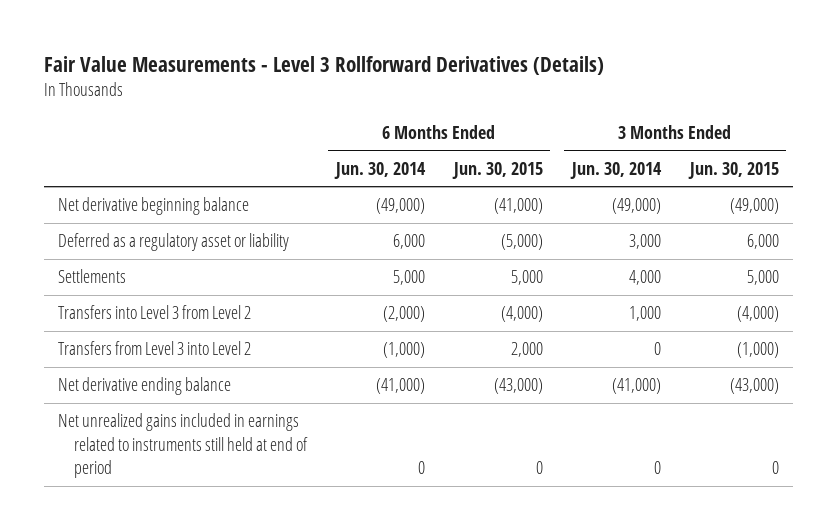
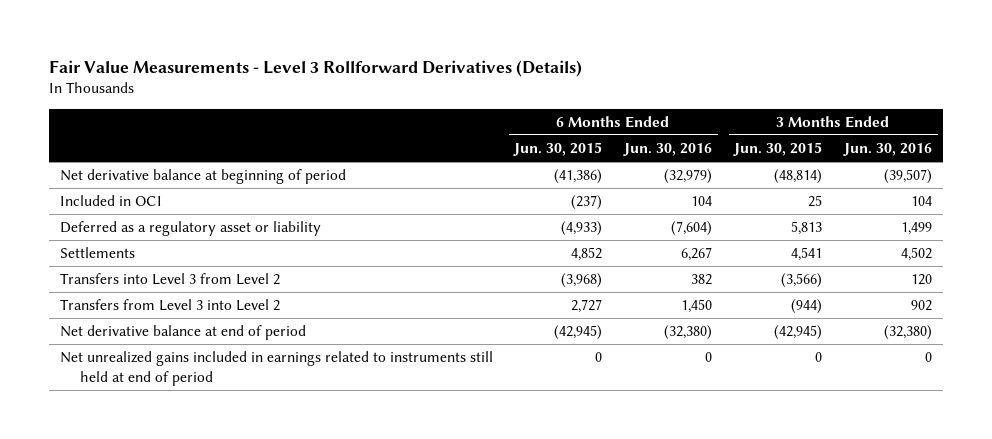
[333,161,426,179] Jun. 30, 2014 -> none
[569,161,662,179] Jun. 30, 2014 -> none
none -> [623,142,713,156] Jun. 30, 2016
none -> [843,142,933,156] Jun. 30, 2016
[58,197,250,216] Net derivative beginning balance -> [59,169,346,185] Net derivative balance at beginning of period
[493,198,543,215] (41,000) -> [554,169,603,185] (41,386)
[729,198,779,215] (49,000) -> [774,169,823,185] (48,814)
none -> [59,195,162,207] Included in OCI
[500,234,543,251] (5,000) -> [561,221,603,237] (4,933)
[746,234,779,250] 6,000 -> [791,221,823,236] 5,813
[510,270,543,286] 5,000 -> [571,247,603,262] 4,852
[746,270,779,286] 5,000 -> [791,247,823,262] 4,541
[500,306,543,323] (4,000) -> [561,273,603,289] (3,968)
[736,306,779,323] (4,000) -> [781,273,823,289] (3,566)
[510,342,543,358] 2,000 -> [571,299,603,314] 2,727
[736,342,779,359] (1,000) -> [791,299,823,315] (944)
[58,377,232,396] Net derivative ending balance -> [59,325,306,341] Net derivative balance at end of period
[493,378,543,395] (43,000) -> [554,325,603,341] (42,945)
[729,378,779,395] (43,000) -> [774,325,823,341] (42,945)

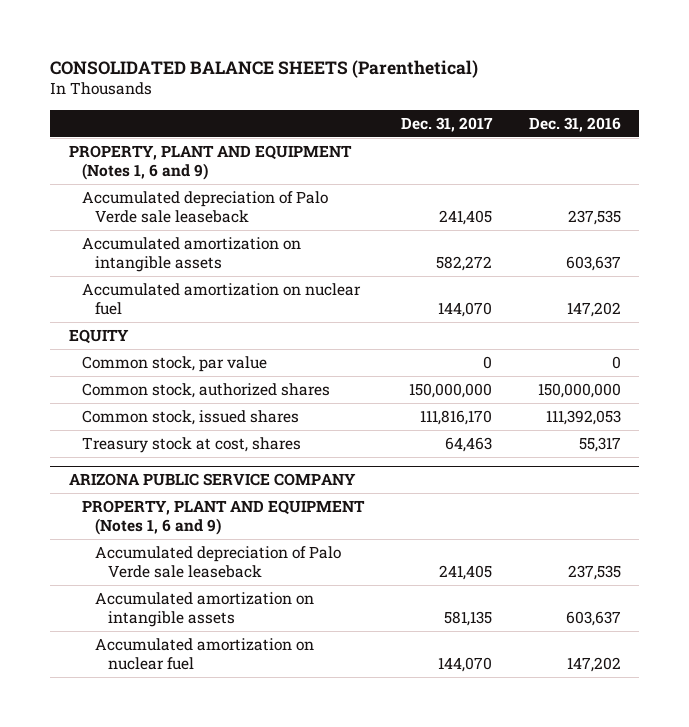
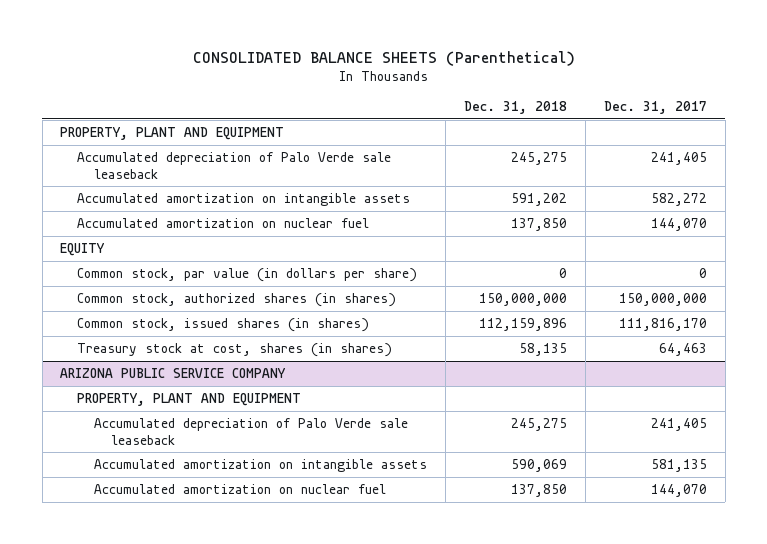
[528,116,621,132] Dec. 31, 2016 -> none
none -> [463,101,567,115] Dec. 31, 2018
[68,144,352,181] PROPERTY, PLANT AND EQUIPMENT (Notes 1, 6 and 9) -> [60,126,285,140] PROPERTY, PLANT AND EQUIPMENT
[81,355,267,372] Common stock, par value -> [77,267,418,282] Common stock, par value (in dollars per share)
[81,382,330,398] Common stock, authorized shares -> [77,292,397,307] Common stock, authorized shares (in shares)
[81,409,299,425] Common stock, issued shares -> [77,317,370,332] Common stock, issued shares (in shares)
[81,436,301,453] Treasury stock at cost, shares -> [77,342,393,357] Treasury stock at cost, shares (in shares)
[81,499,365,536] PROPERTY, PLANT AND EQUIPMENT (Notes 1, 6 and 9) -> [77,392,302,406] PROPERTY, PLANT AND EQUIPMENT

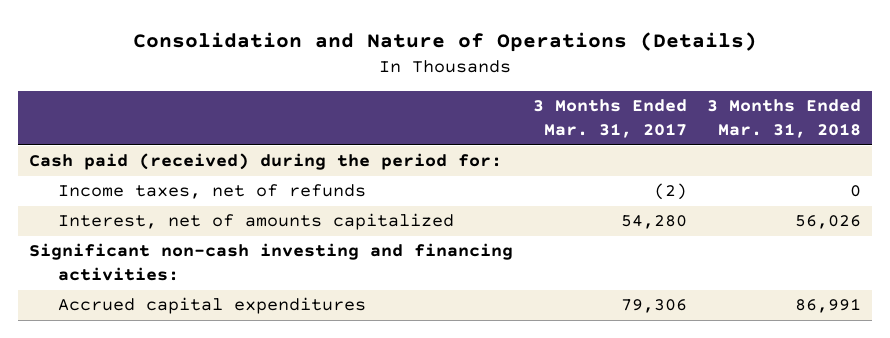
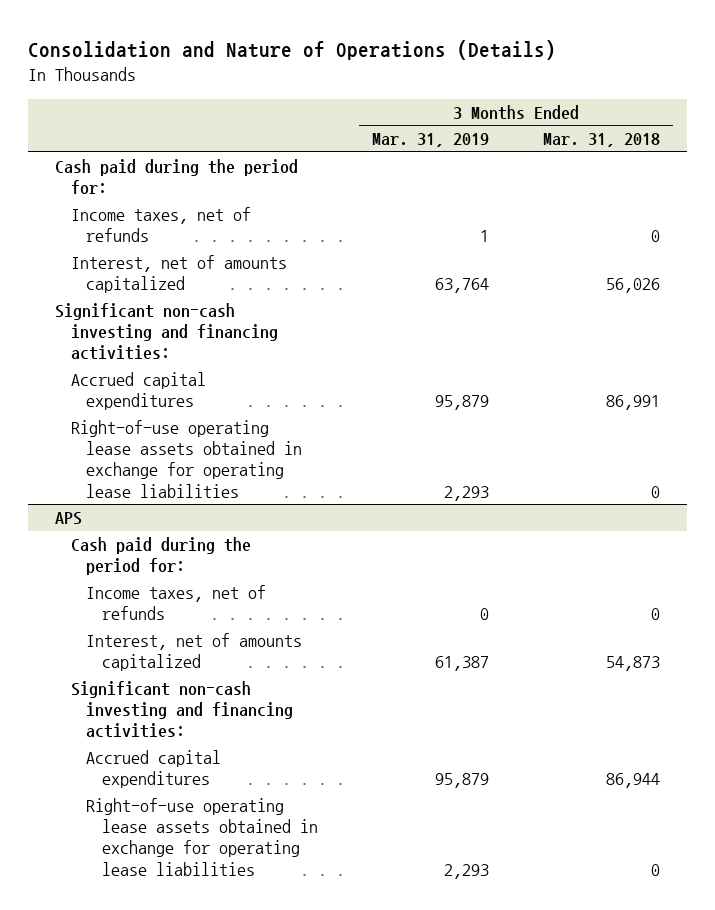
[533,99,688,139] 3 Months Ended Mar. 31, 2017 -> none
none -> [372,133,490,148] Mar. 31, 2019
[28,153,502,171] Cash paid (received) during the period for: -> [54,159,298,195] Cash paid during the period for:
none -> [70,420,303,498] Right-of-use operating lease assets obtained in exchange for operating lease liabilities
none -> [54,512,82,526] APS
none -> [70,537,251,576] Cash paid during the period for:
none -> [86,585,267,621] Income taxes, net of refunds
none -> [86,633,303,672] Interest, net of amounts capitalized
none -> [70,681,294,739] Significant non-cash investing and financing activities:
none -> [86,750,222,789] Accrued capital expenditures
none -> [86,798,319,876] Right-of-use operating lease assets obtained in exchange for operating lease liabilities

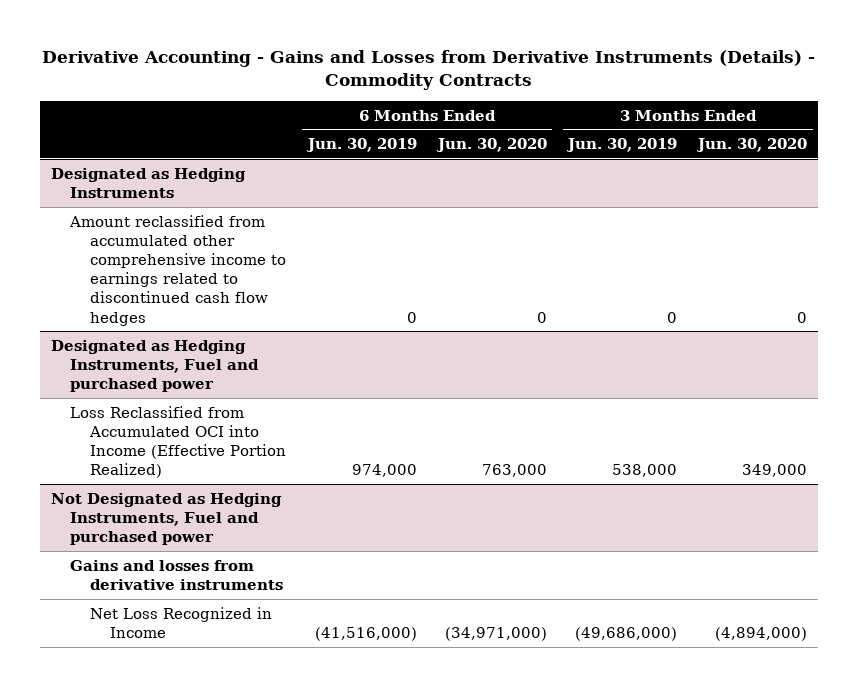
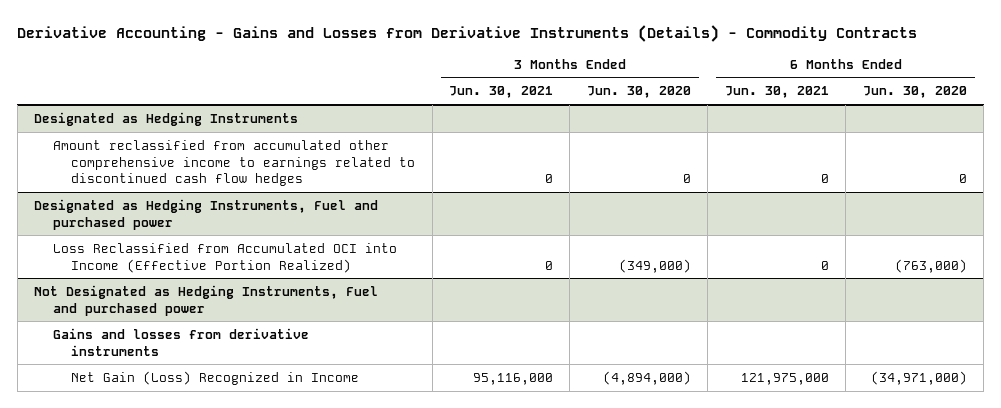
[305,138,417,153] Jun. 30, 2019 -> none
[566,138,678,153] Jun. 30, 2019 -> none
none -> [449,86,554,99] Jun. 30, 2021
none -> [724,86,829,99] Jun. 30, 2021
[481,464,547,478] 763,000 -> [894,258,967,273] (763,000)
[742,464,808,478] 349,000 -> [618,258,691,273] (349,000)
[90,606,273,638] Net Loss Recognized in Income -> [71,370,360,385] Net Gain (Loss) Recognized in Income

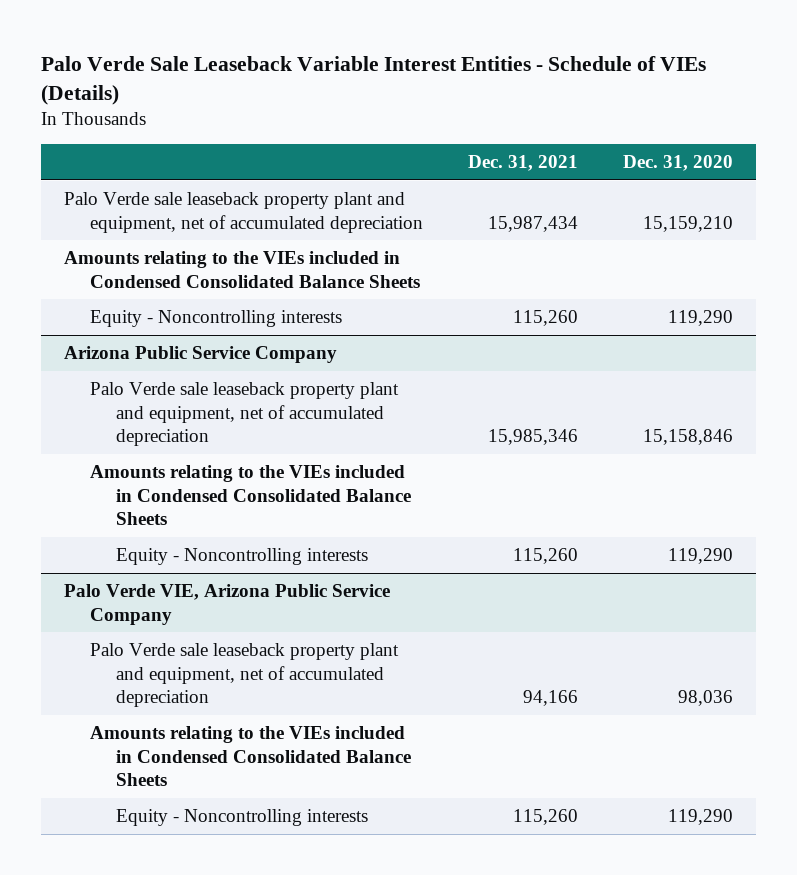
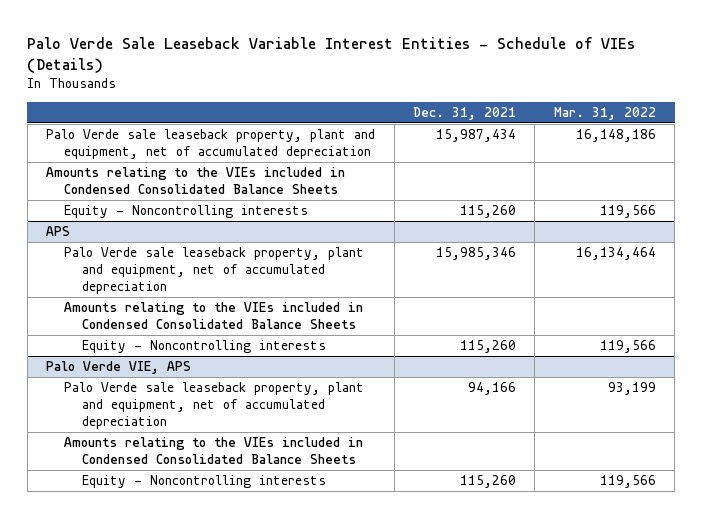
[623,155,734,172] Dec. 31, 2020 -> none
none -> [553,107,656,121] Mar. 31, 2022
[63,191,424,233] Palo Verde sale leaseback property plant and equipment, net of accumulated depreciation -> [46,129,376,159] Palo Verde sale leaseback property, plant and equipment, net of accumulated depreciation
[63,345,337,363] Arizona Public Service Company -> [46,226,71,237] APS
[90,381,400,447] Palo Verde sale leaseback property plant and equipment, net of accumulated depreciation -> [64,247,365,294] Palo Verde sale leaseback property, plant and equipment, net of accumulated depreciation
[63,583,390,625] Palo Verde VIE, Arizona Public Service Company -> none
none -> [46,361,192,375] Palo Verde VIE, APS
[90,642,400,708] Palo Verde sale leaseback property plant and equipment, net of accumulated depreciation -> [64,382,365,429] Palo Verde sale leaseback property, plant and equipment, net of accumulated depreciation

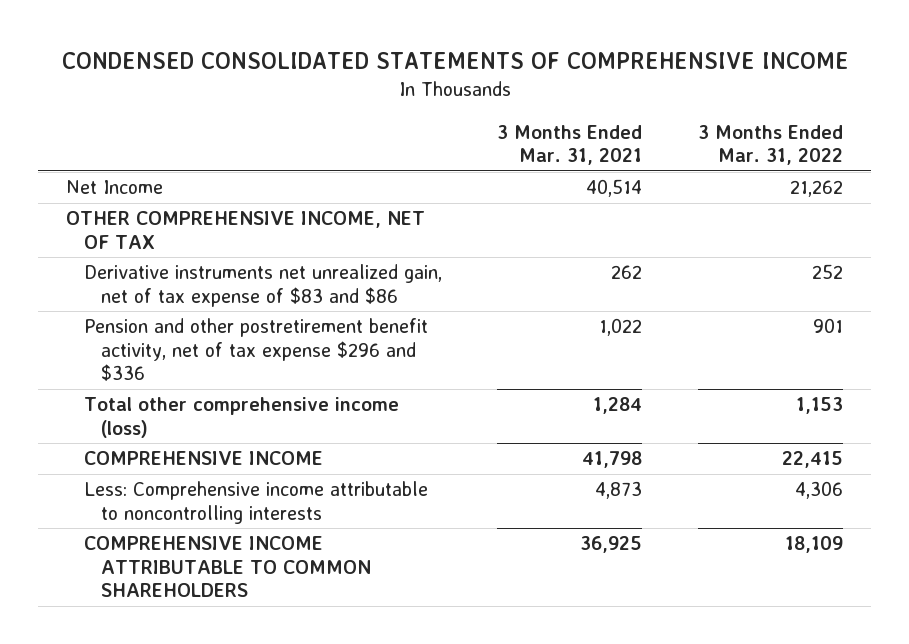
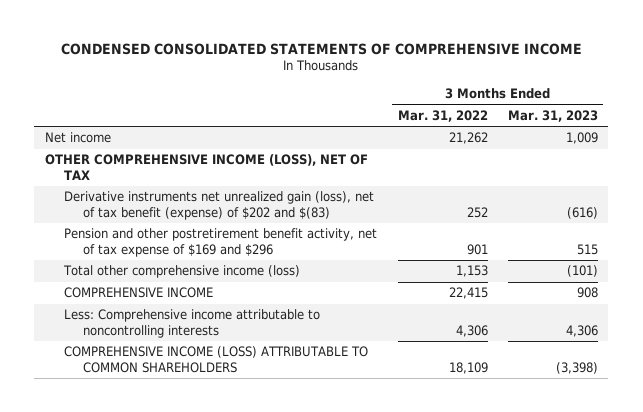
[497,124,643,166] 3 Months Ended Mar. 31, 2021 -> none
none -> [508,109,599,122] Mar. 31, 2023
[66,180,164,195] Net Income -> [44,132,111,144] Net income
[66,211,426,249] OTHER COMPREHENSIVE INCOME, NET OF TAX -> [44,154,368,180] OTHER COMPREHENSIVE INCOME (LOSS), NET OF TAX
[83,264,442,307] Derivative instruments net unrealized gain, net of tax expense of $83 and $86 -> [63,191,374,220] Derivative instruments net unrealized gain (loss), net of tax benefit (expense) of $202 and $(83)
[83,318,428,382] Pension and other postretirement benefit activity, net of tax expense $296 and $336 -> [63,228,377,257] Pension and other postretirement benefit activity, net of tax expense of $169 and $296
[83,536,372,598] COMPREHENSIVE INCOME ATTRIBUTABLE TO COMMON SHAREHOLDERS -> [63,346,368,373] COMPREHENSIVE INCOME (LOSS) ATTRIBUTABLE TO COMMON SHAREHOLDERS

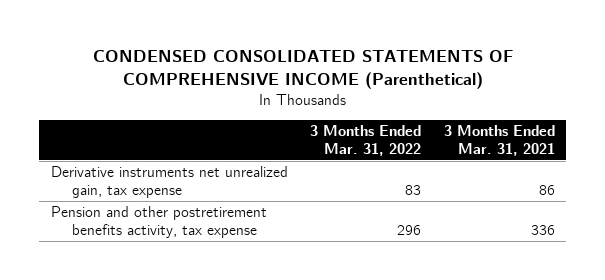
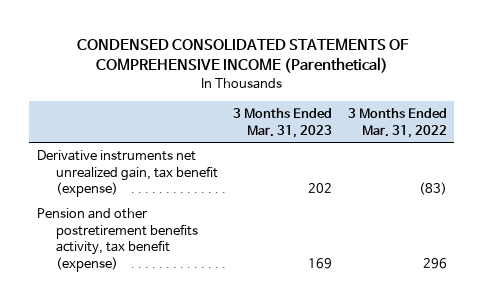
[443,125,555,157] 3 Months Ended Mar. 31, 2021 -> none
none -> [233,108,333,138] 3 Months Ended Mar. 31, 2023
[50,166,288,198] Derivative instruments net unrealized gain, tax expense -> [37,149,218,198] Derivative instruments net unrealized gain, tax benefit (expense)
[405,184,422,195] 83 -> [418,182,447,196] (83)
[50,206,267,238] Pension and other postretirement benefits activity, tax expense -> [37,207,198,272] Pension and other postretirement benefits activity, tax benefit (expense)

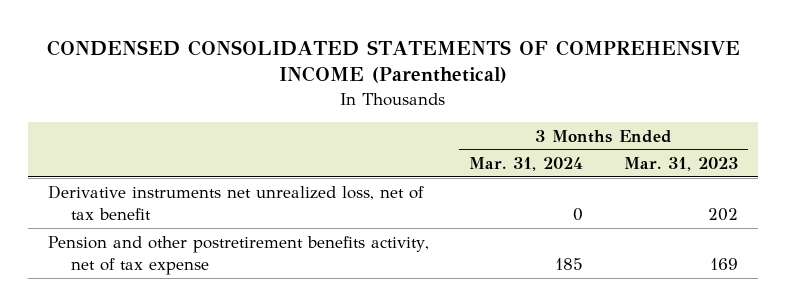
[347,108,447,138] 3 Months Ended Mar. 31, 2022 -> none
none -> [469,157,584,172] Mar. 31, 2024
[37,149,218,198] Derivative instruments net unrealized gain, tax benefit (expense) -> [48,184,425,220] Derivative instruments net unrealized loss, net of tax benefit
[37,207,198,272] Pension and other postretirement benefits activity, tax benefit (expense) -> [48,235,430,275] Pension and other postretirement benefits activity, net of tax expense

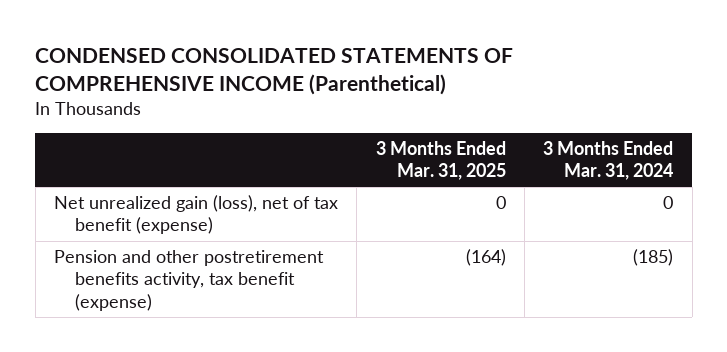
[623,157,738,172] Mar. 31, 2023 -> none
none -> [375,140,506,181] 3 Months Ended Mar. 31, 2025
[48,184,425,220] Derivative instruments net unrealized loss, net of tax benefit -> [54,195,339,235] Net unrealized gain (loss), net of tax benefit (expense)
[48,235,430,275] Pension and other postretirement benefits activity, net of tax expense -> [54,250,325,311] Pension and other postretirement benefits activity, tax benefit (expense)
[555,257,584,270] 185 -> [633,249,674,267] (185)

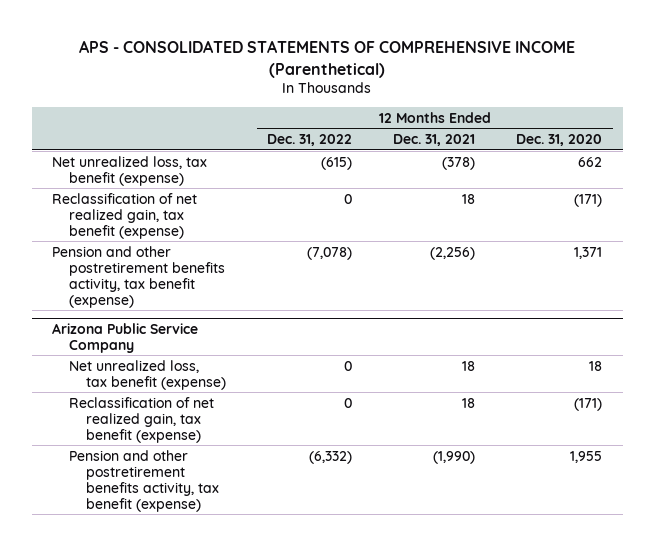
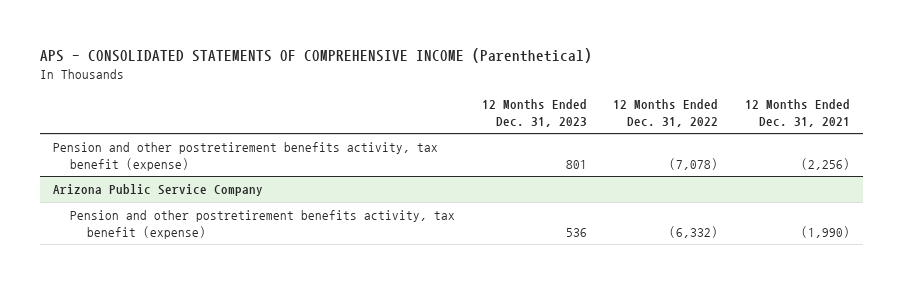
[516,133,603,146] Dec. 31, 2020 -> none
none -> [481,98,587,127] 12 Months Ended Dec. 31, 2023
[52,155,208,186] Net unrealized loss, tax benefit (expense) -> none
[52,192,198,239] Reclassification of net realized gain, tax benefit (expense) -> none
[68,359,226,390] Net unrealized loss, tax benefit (expense) -> none
[68,396,214,443] Reclassification of net realized gain, tax benefit (expense) -> none

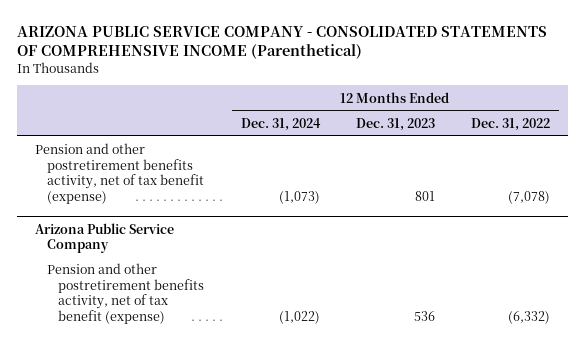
[39,48,592,64] APS - CONSOLIDATED STATEMENTS OF COMPREHENSIVE INCOME (Parenthetical) -> [17,25,548,60] ARIZONA PUBLIC SERVICE COMPANY - CONSOLIDATED STATEMENTS OF COMPREHENSIVE INCOME (Parenthetical)
[744,98,850,127] 12 Months Ended Dec. 31, 2021 -> none
none -> [240,117,321,131] Dec. 31, 2024
[53,141,439,171] Pension and other postretirement benefits activity, tax benefit (expense) -> [35,143,204,204] Pension and other postretirement benefits activity, net of tax benefit (expense)
[70,209,456,239] Pension and other postretirement benefits activity, tax benefit (expense) -> [46,263,205,324] Pension and other postretirement benefits activity, net of tax benefit (expense)

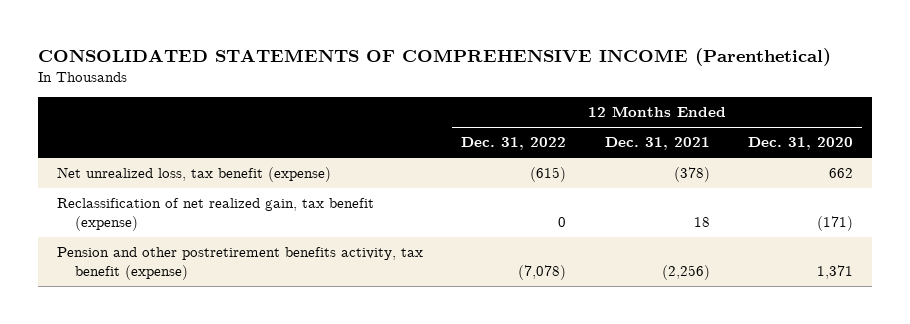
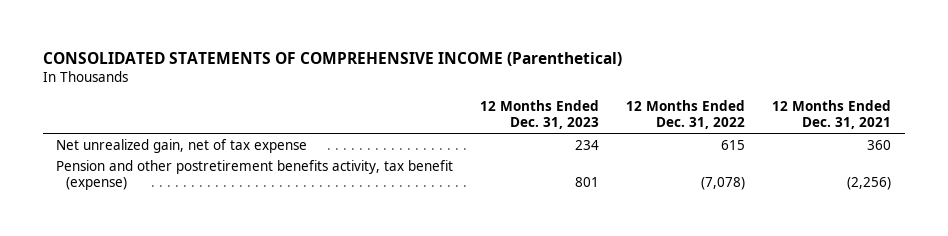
[747,137,853,151] Dec. 31, 2020 -> none
none -> [480,99,600,130] 12 Months Ended Dec. 31, 2023
[57,198,375,232] Reclassification of net realized gain, tax benefit (expense) -> none
[57,167,332,183] Net unrealized loss, tax benefit (expense) -> [56,138,308,153] Net unrealized gain, net of tax expense
[530,167,567,183] (615) -> [721,139,746,150] 615
[673,167,710,183] (378) -> [867,139,892,150] 360

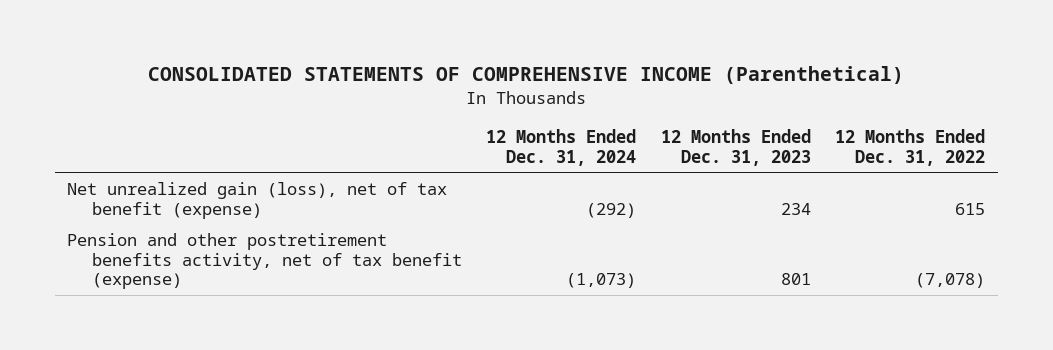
[772,99,892,130] 12 Months Ended Dec. 31, 2021 -> none
none -> [486,129,637,166] 12 Months Ended Dec. 31, 2024
[56,138,308,153] Net unrealized gain, net of tax expense -> [67,181,448,219] Net unrealized gain (loss), net of tax benefit (expense)
[56,159,454,190] Pension and other postretirement benefits activity, tax benefit (expense) -> [67,232,462,290] Pension and other postretirement benefits activity, net of tax benefit (expense)

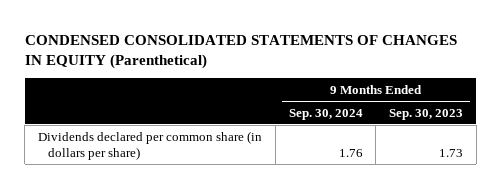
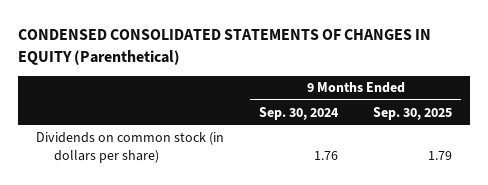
[388,108,463,120] Sep. 30, 2023 -> none
none -> [373,106,453,120] Sep. 30, 2025
[38,130,263,160] Dividends declared per common share (in dollars per share) -> [36,131,225,163] Dividends on common stock (in dollars per share)

